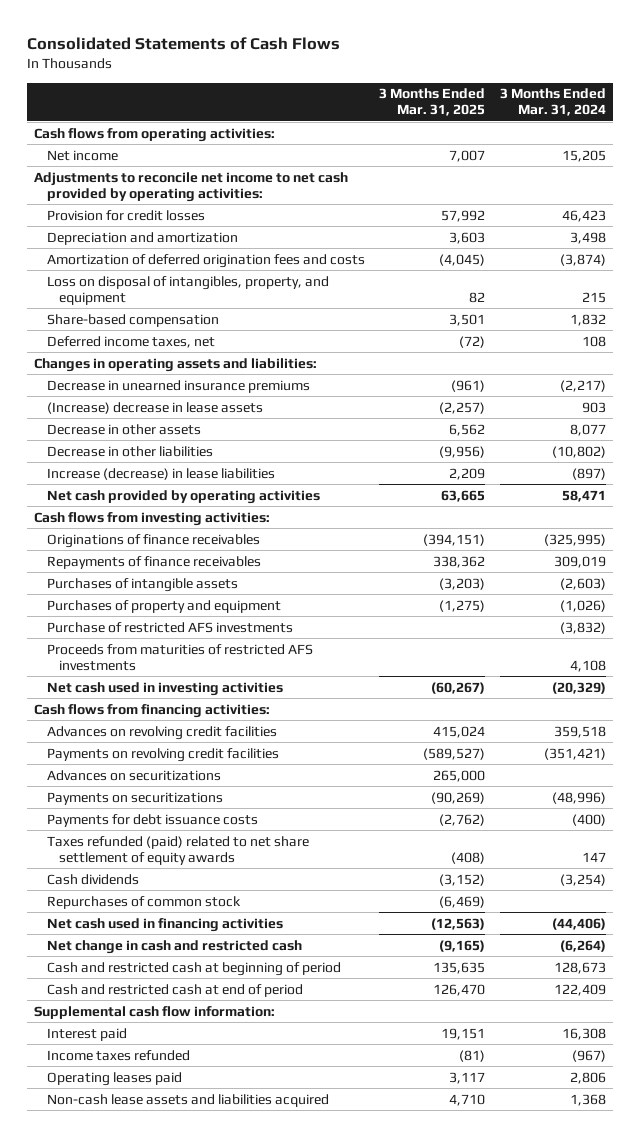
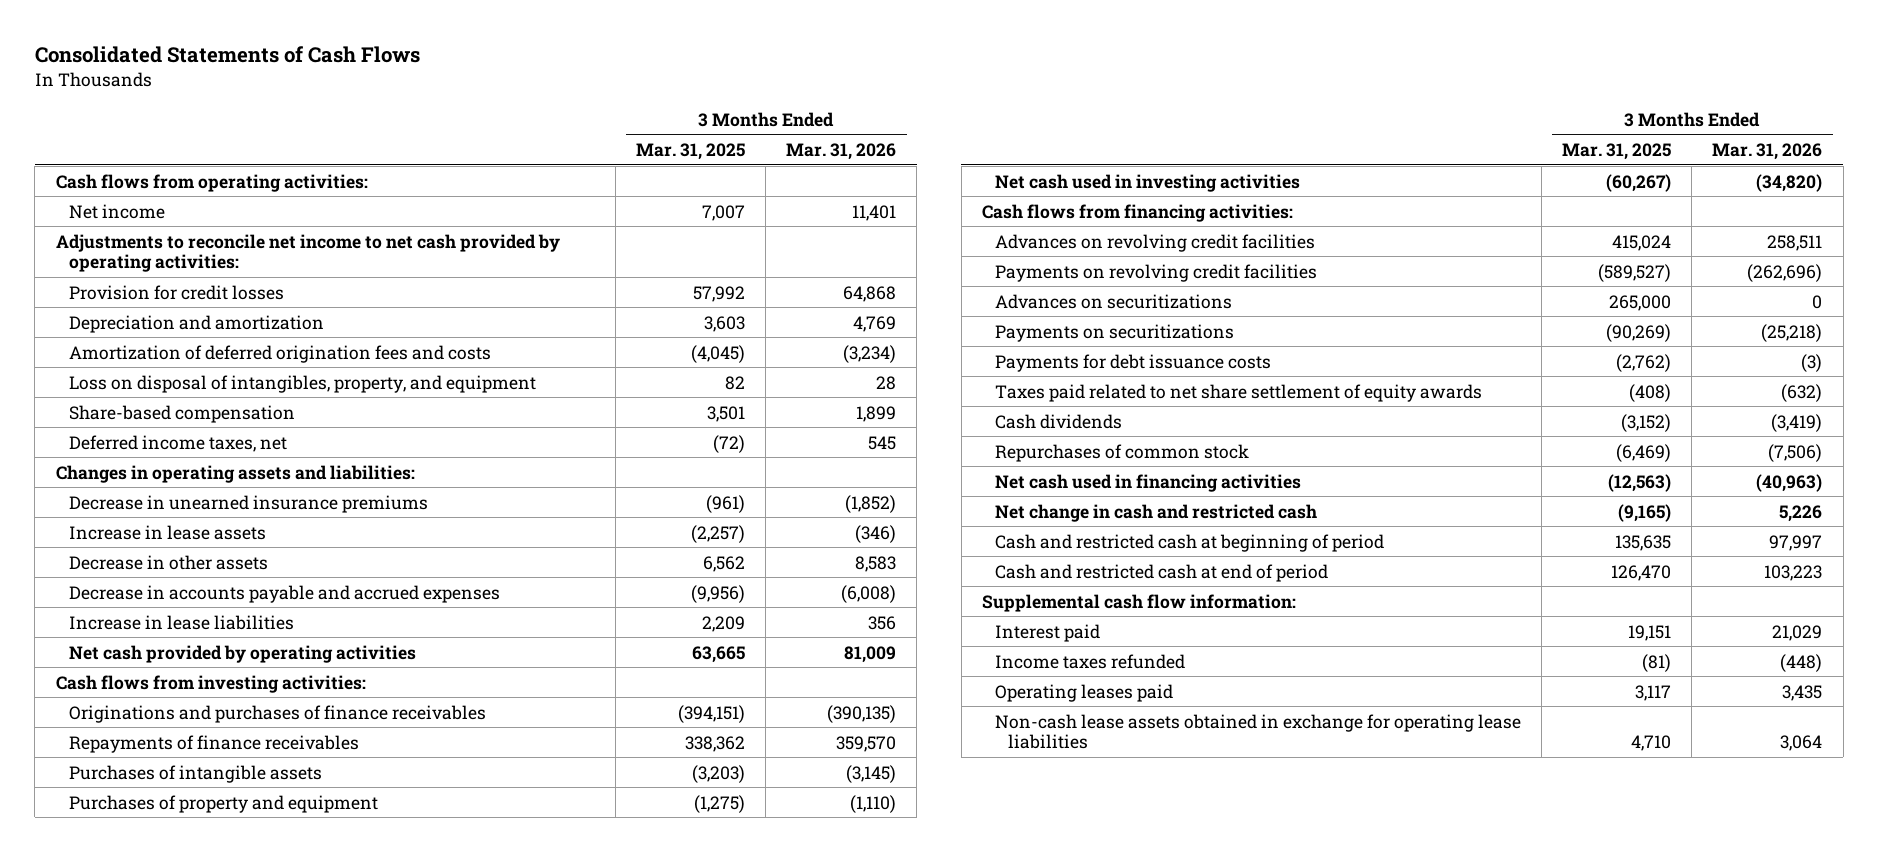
[499,88,606,117] 3 Months Ended Mar. 31, 2024 -> none
none -> [786,143,897,161] Mar. 31, 2026
[46,401,263,414] (Increase) decrease in lease assets -> [68,524,266,540] Increase in lease assets
[46,445,213,457] Decrease in other liabilities -> [68,584,500,603] Decrease in accounts payable and accrued expenses
[46,467,275,480] Increase (decrease) in lease liabilities -> [68,614,294,630] Increase in lease liabilities
[46,533,260,548] Originations of finance receivables -> [68,704,486,723] Originations and purchases of finance receivables
[46,621,293,633] Purchase of restricted AFS investments -> none
[46,643,313,671] Proceeds from maturities of restricted AFS investments -> none
[46,835,309,865] Taxes refunded (paid) related to net share settlement of equity awards -> [994,383,1482,402] Taxes paid related to net share settlement of equity awards
[46,1093,329,1107] Non-cash lease assets and liabilities acquired -> [994,713,1521,750] Non-cash lease assets obtained in exchange for operating lease liabilities

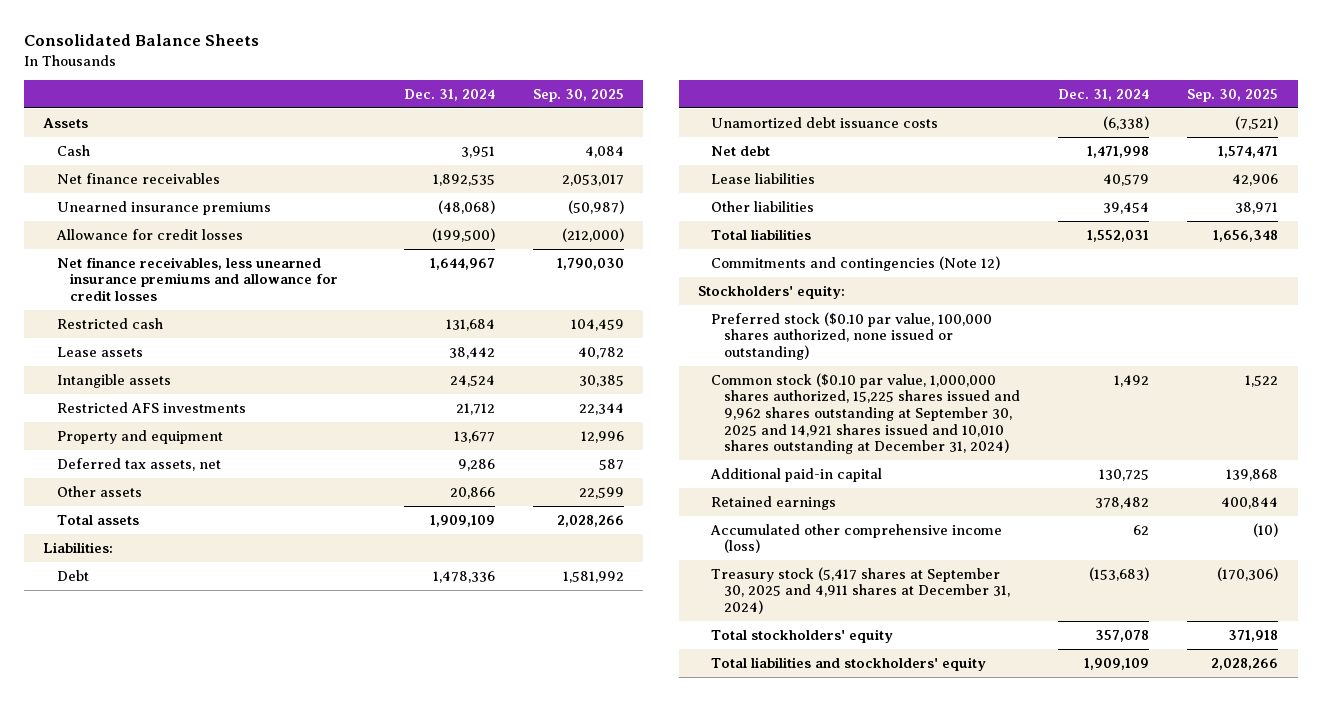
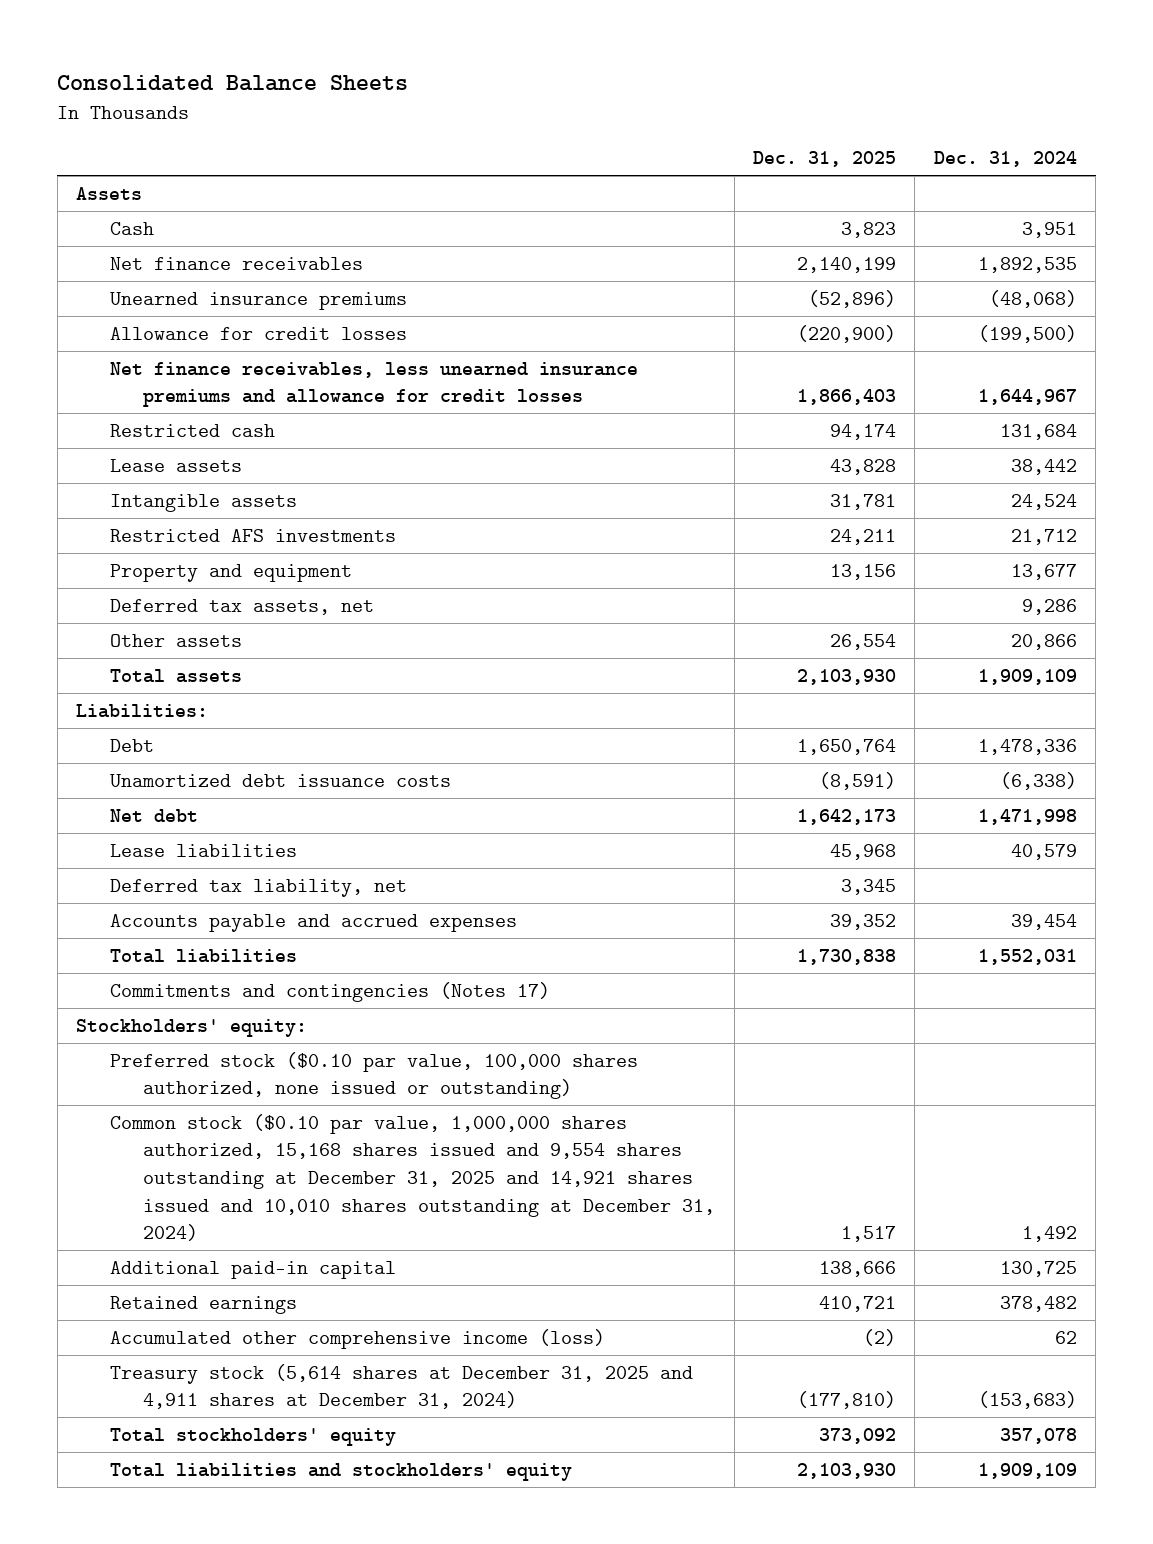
[532,88,624,102] Sep. 30, 2025 -> none
none -> [753,151,897,168] Dec. 31, 2025
none -> [109,878,407,897] Deferred tax liability, net
[711,200,815,212] Other liabilities -> [109,913,517,932] Accounts payable and accrued expenses
[711,255,1001,271] Commitments and contingencies (Note 12) -> [109,981,550,1002] Commitments and contingencies (Notes 17)
[711,372,1021,455] Common stock ($0.10 par value, 1,000,000 shares authorized, 15,225 shares issued and 9,962 shares outstanding at September 30, 2025 and 14,921 shares issued and 10,010 shares outstanding at December 31, 2024) -> [109,1113,716,1242] Common stock ($0.10 par value, 1,000,000 shares authorized, 15,168 shares issued and 9,554 shares outstanding at December 31, 2025 and 14,921 shares issued and 10,010 shares outstanding at December 31, 2024)
[711,566,1011,615] Treasury stock (5,417 shares at September 30, 2025 and 4,911 shares at December 31, 2024) -> [109,1363,693,1410] Treasury stock (5,614 shares at December 31, 2025 and 4,911 shares at December 31, 2024)

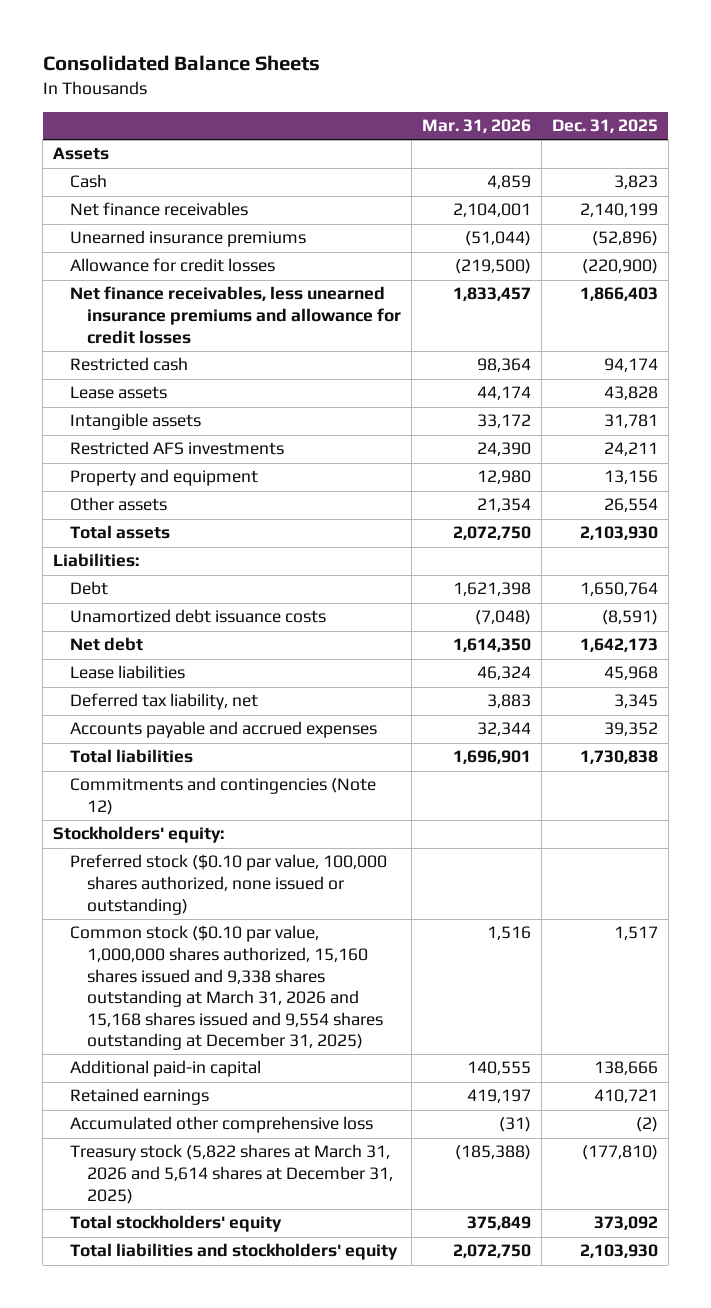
[933,151,1077,168] Dec. 31, 2024 -> none
none -> [421,119,531,134] Mar. 31, 2026
[109,598,374,615] Deferred tax assets, net -> none
[109,981,550,1002] Commitments and contingencies (Notes 17) -> [70,777,377,816] Commitments and contingencies (Note 12)
[109,1113,716,1242] Common stock ($0.10 par value, 1,000,000 shares authorized, 15,168 shares issued and 9,554 shares outstanding at December 31, 2025 and 14,921 shares issued and 10,010 shares outstanding at December 31, 2024) -> [70,925,383,1051] Common stock ($0.10 par value, 1,000,000 shares authorized, 15,160 shares issued and 9,338 shares outstanding at March 31, 2026 and 15,168 shares issued and 9,554 shares outstanding at December 31, 2025)
[109,1328,605,1349] Accumulated other comprehensive income (loss) -> [70,1116,374,1134] Accumulated other comprehensive loss
[109,1363,693,1410] Treasury stock (5,614 shares at December 31, 2025 and 4,911 shares at December 31, 2024) -> [70,1144,393,1204] Treasury stock (5,822 shares at March 31, 2026 and 5,614 shares at December 31, 2025)

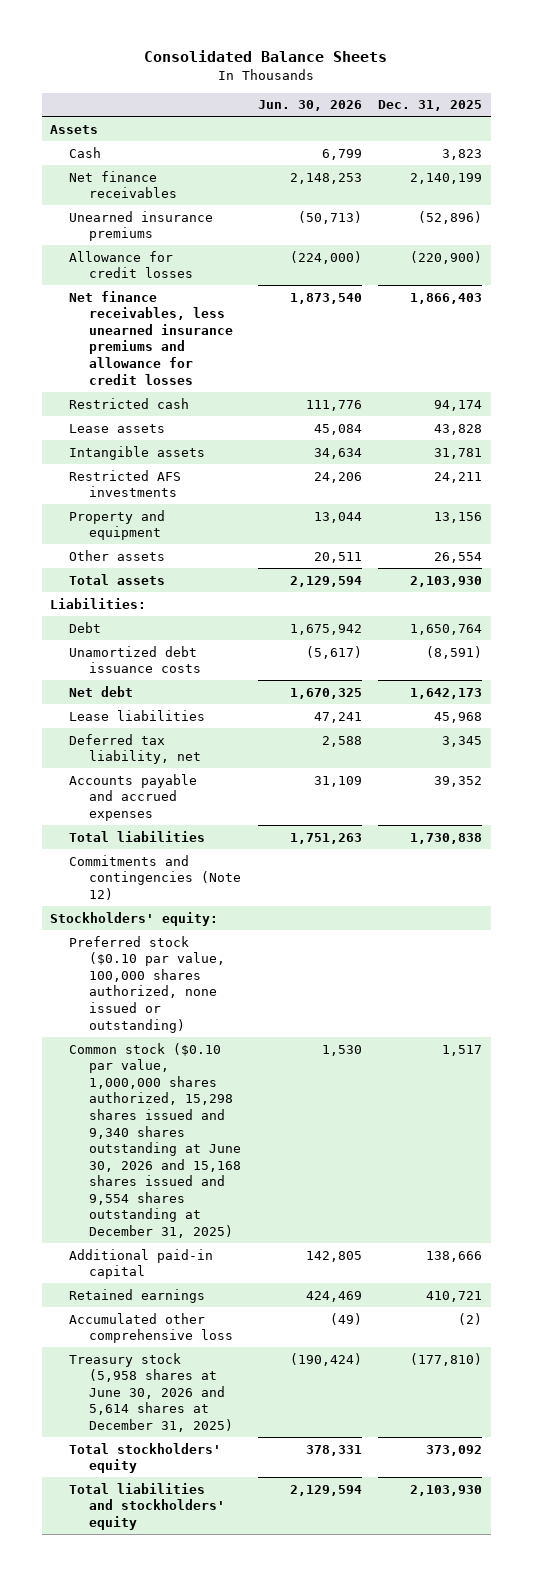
[421,119,531,134] Mar. 31, 2026 -> none
none -> [257,100,362,112] Jun. 30, 2026
[70,925,383,1051] Common stock ($0.10 par value, 1,000,000 shares authorized, 15,160 shares issued and 9,338 shares outstanding at March 31, 2026 and 15,168 shares issued and 9,554 shares outstanding at December 31, 2025) -> [69,1042,241,1238] Common stock ($0.10 par value, 1,000,000 shares authorized, 15,298 shares issued and 9,340 shares outstanding at June 30, 2026 and 15,168 shares issued and 9,554 shares outstanding at December 31, 2025)
[70,1144,393,1204] Treasury stock (5,822 shares at March 31, 2026 and 5,614 shares at December 31, 2025) -> [69,1352,233,1432] Treasury stock (5,958 shares at June 30, 2026 and 5,614 shares at December 31, 2025)

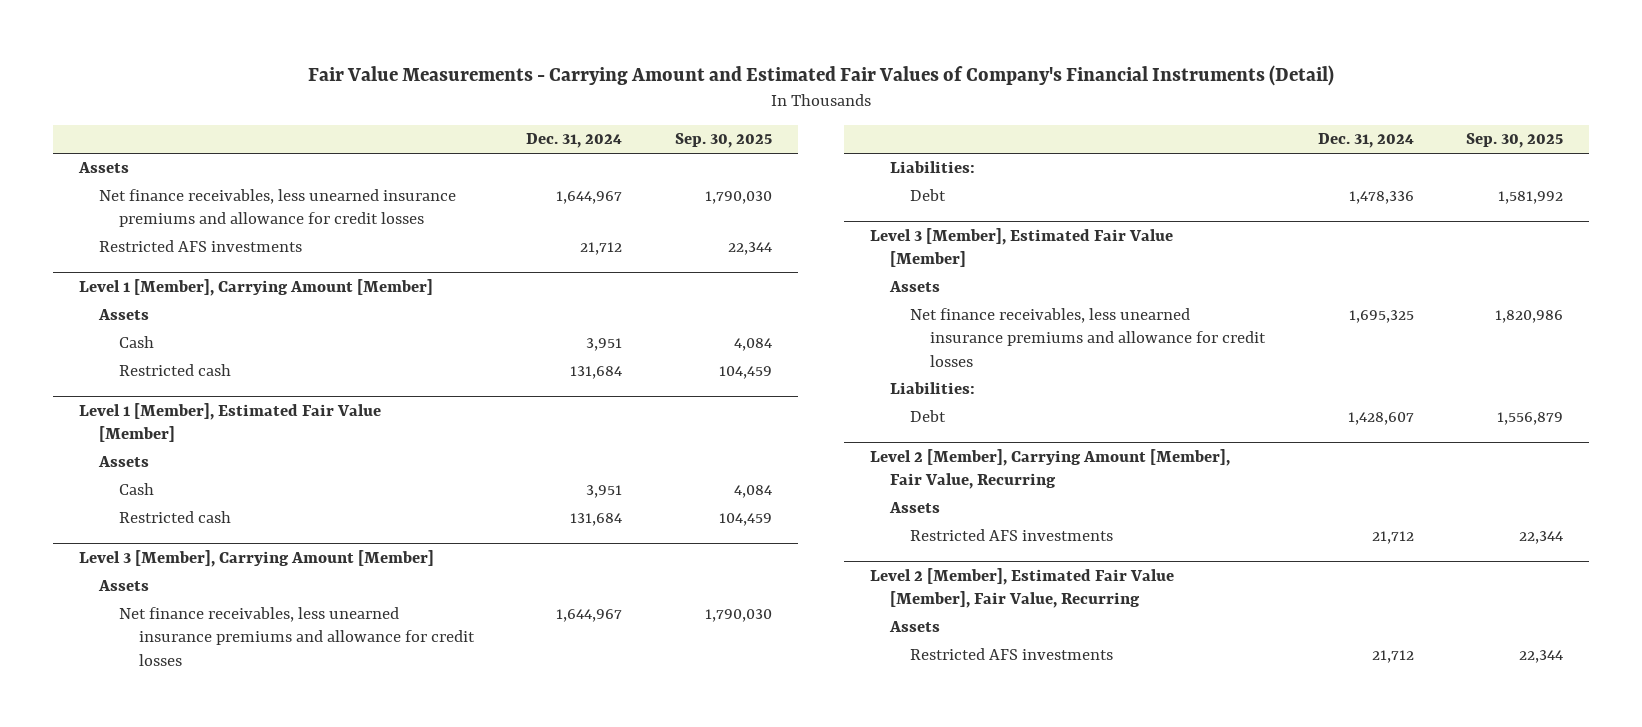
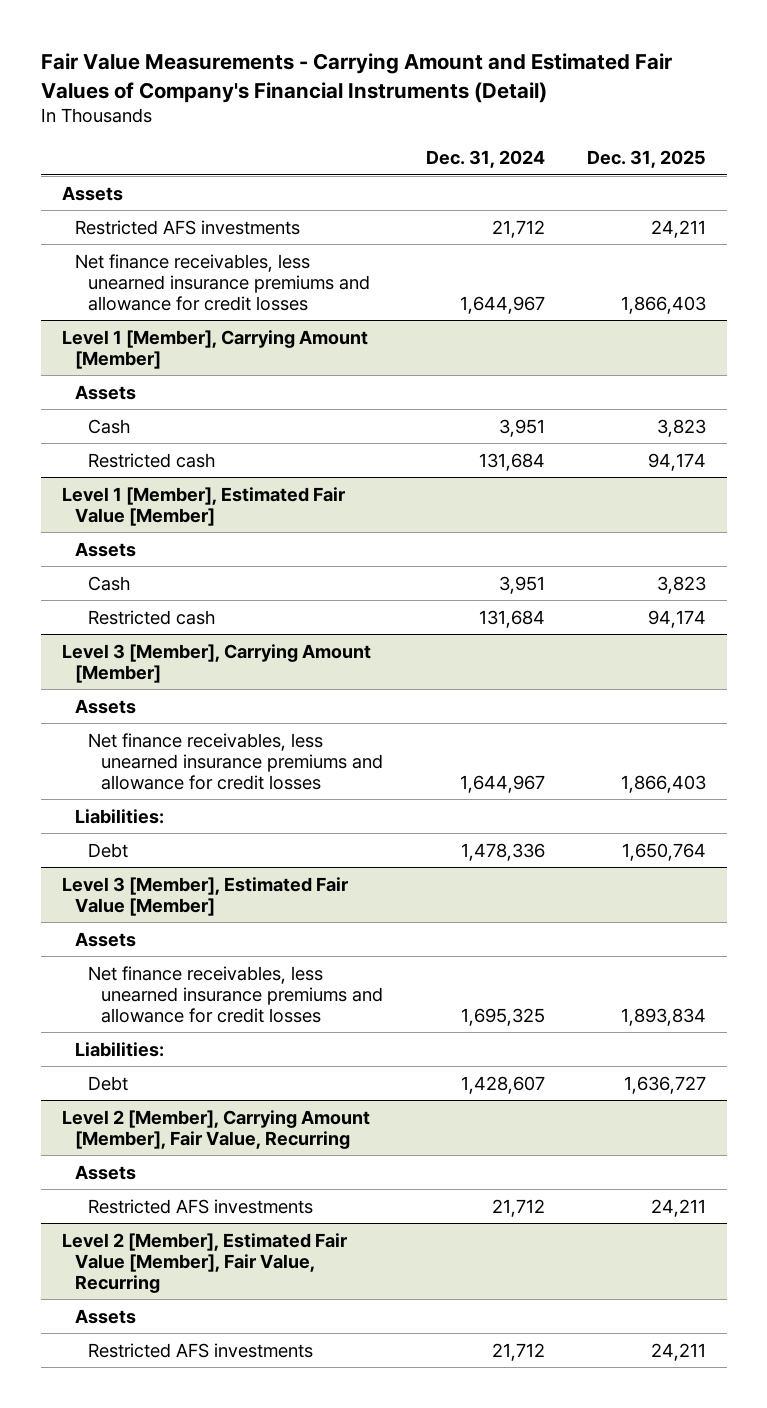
[674,133,772,149] Sep. 30, 2025 -> none
none -> [586,149,706,168] Dec. 31, 2025
[98,189,456,228] Net finance receivables, less unearned insurance premiums and allowance for credit losses -> [75,253,371,311] Net finance receivables, less unearned insurance premiums and allowance for credit losses

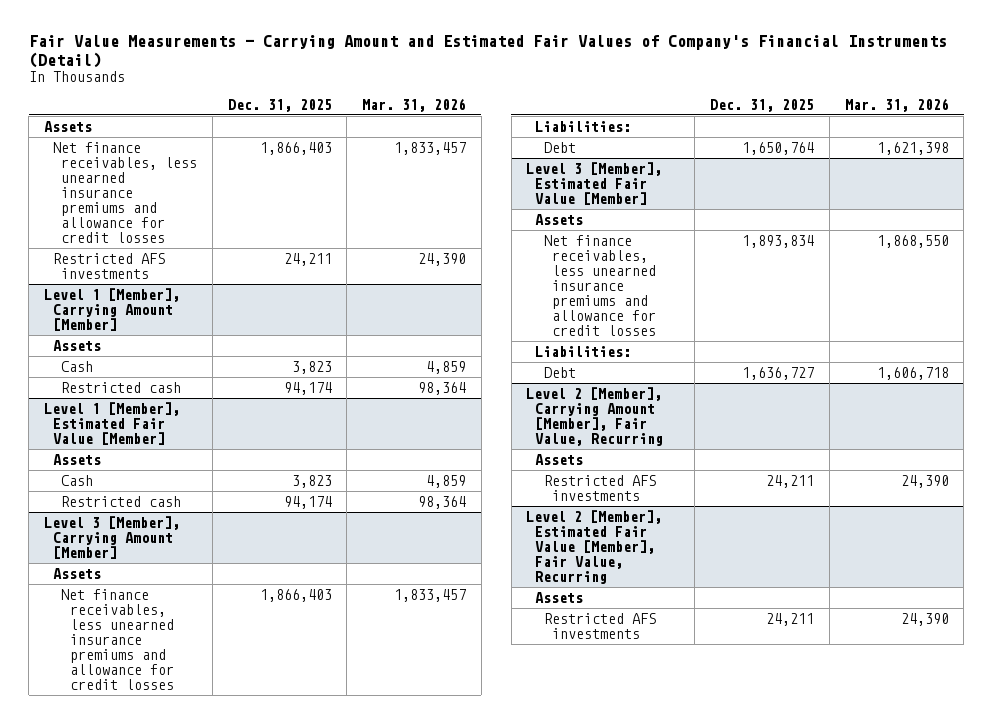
[425,149,545,168] Dec. 31, 2024 -> none
none -> [362,97,467,112] Mar. 31, 2026
[75,219,301,235] Restricted AFS investments -> [52,253,165,280] Restricted AFS investments

